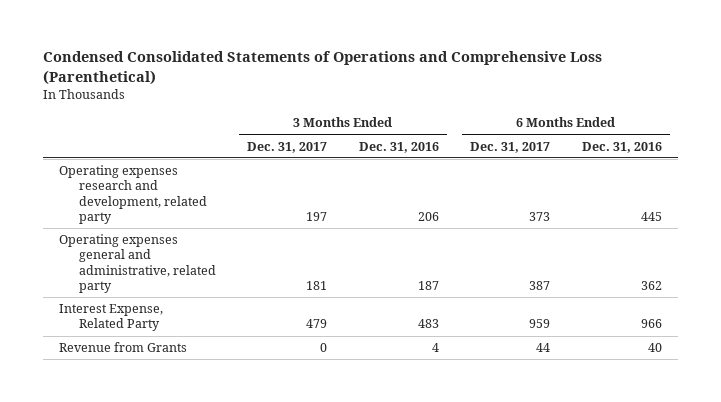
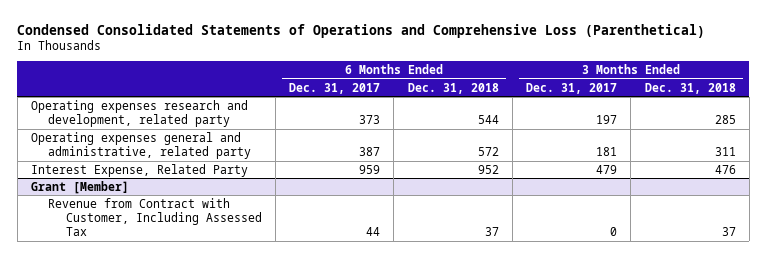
[358,141,439,153] Dec. 31, 2016 -> none
[581,141,662,153] Dec. 31, 2016 -> none
none -> [407,82,499,94] Dec. 31, 2018
none -> [644,82,736,94] Dec. 31, 2018
[58,342,187,353] Revenue from Grants -> none
none -> [31,180,130,194] Grant [Member]
none -> [48,197,262,237] Revenue from Contract with Customer, Including Assessed Tax

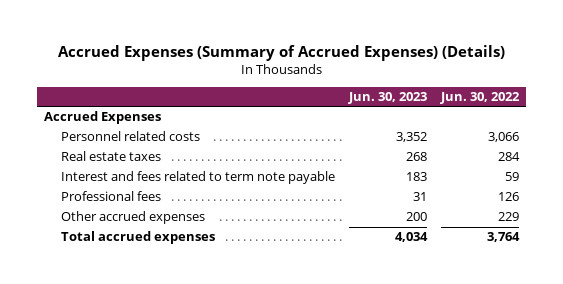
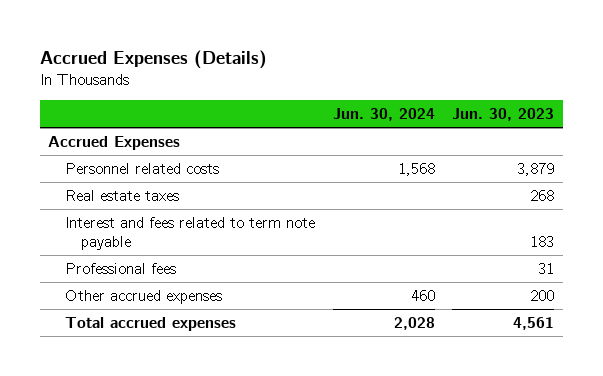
[57,44,505,61] Accrued Expenses (Summary of Accrued Expenses) (Details) -> [39,49,267,69] Accrued Expenses (Details)
[440,92,521,105] Jun. 30, 2022 -> none
none -> [332,108,435,122] Jun. 30, 2024
[396,132,428,143] 3,352 -> [517,162,555,176] 3,879
[395,232,429,243] 4,034 -> [513,316,555,330] 4,561

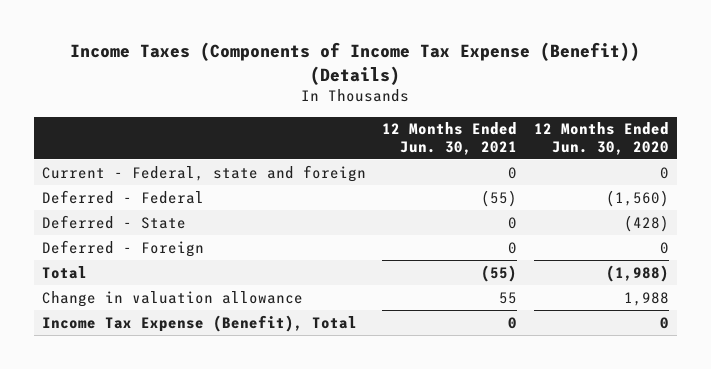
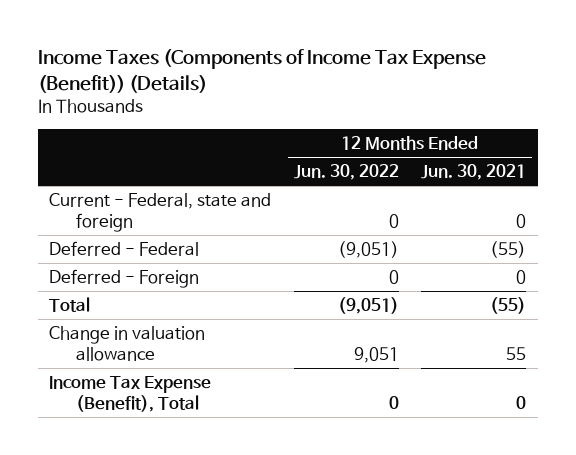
[533,122,669,155] 12 Months Ended Jun. 30, 2020 -> none
none -> [293,164,399,181] Jun. 30, 2022
[42,214,187,229] Deferred - State -> none

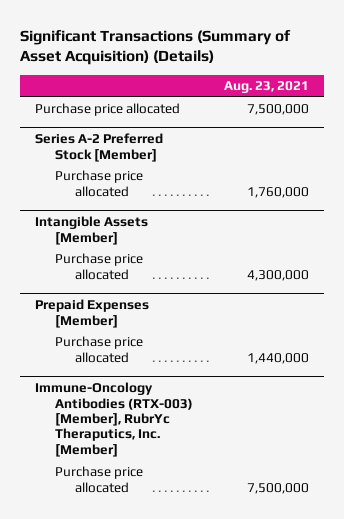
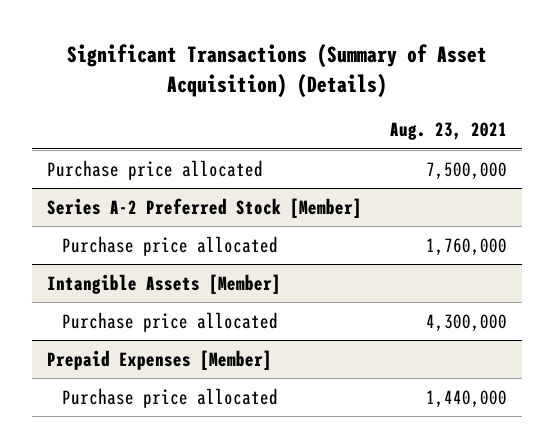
[35,382,194,457] Immune-Oncology Antibodies (RTX-003) [Member], RubrYc Theraputics, Inc. [Member] -> none
[55,466,144,493] Purchase price allocated -> none

